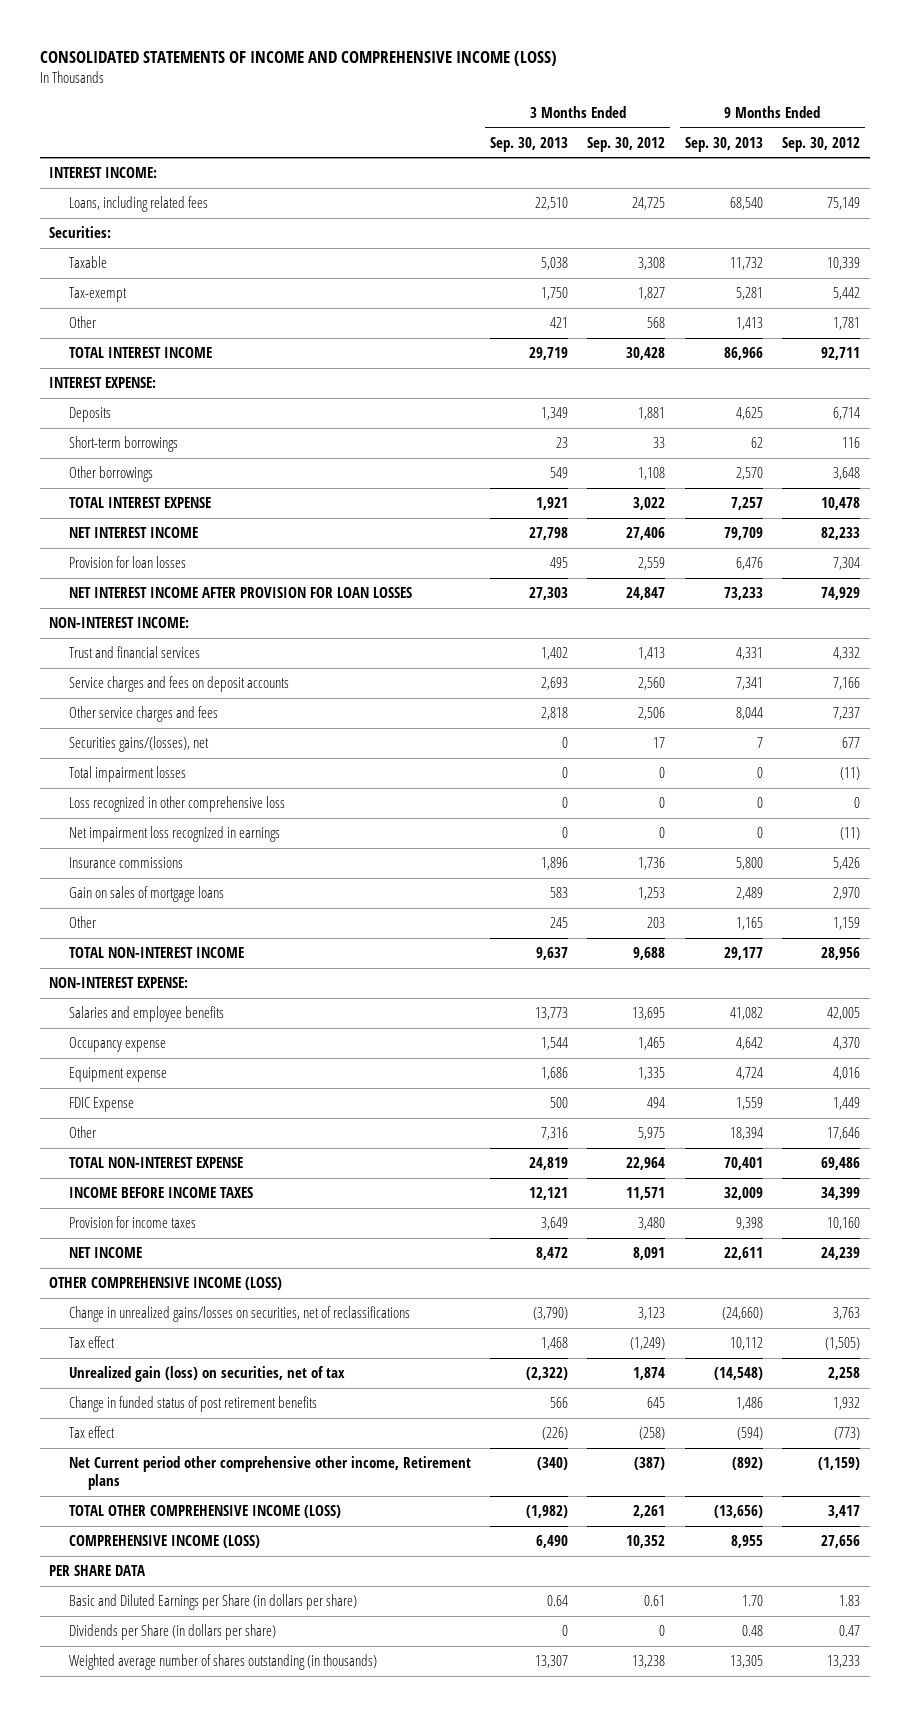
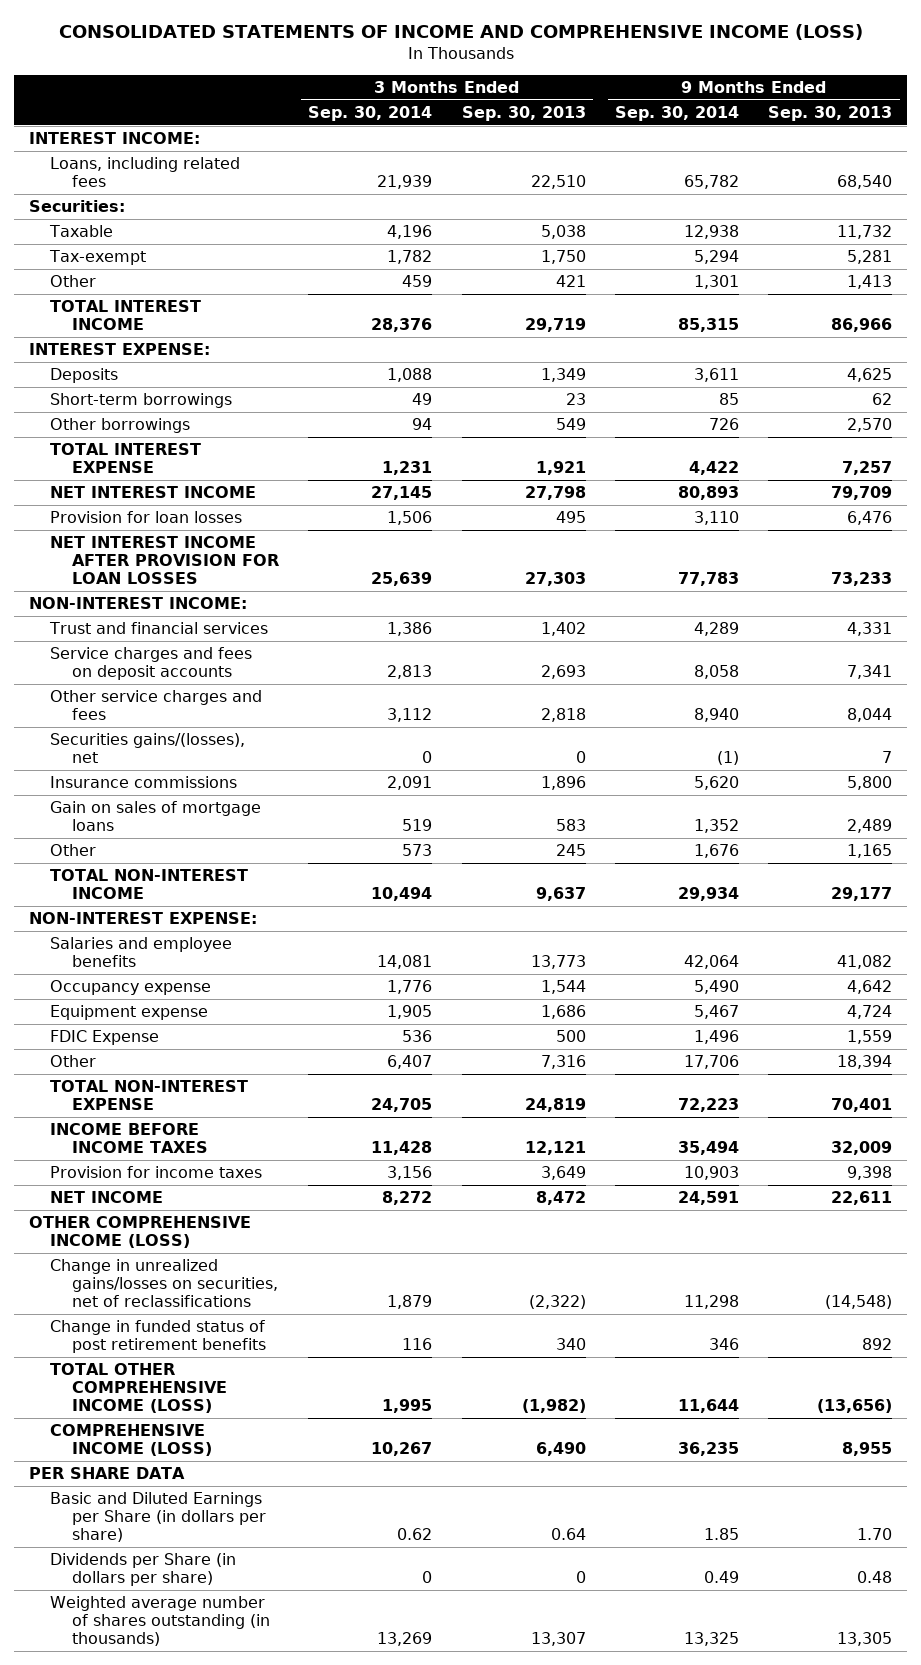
[587,136,666,152] Sep. 30, 2012 -> none
[781,136,860,152] Sep. 30, 2012 -> none
none -> [308,105,433,121] Sep. 30, 2014
none -> [614,105,739,121] Sep. 30, 2014
[68,766,186,783] Total impairment losses -> none
[68,796,285,813] Loss recognized in other comprehensive loss -> none
[68,826,280,843] Net impairment loss recognized in earnings -> none
[68,1336,115,1349] Tax effect -> none
[68,1366,345,1383] Unrealized gain (loss) on securities, net of tax -> none
[68,1426,115,1439] Tax effect -> none
[68,1456,471,1491] Net Current period other comprehensive other income, Retirement plans -> none
[533,1307,569,1321] (3,790) -> [528,1295,586,1310] (2,322)
[721,1307,763,1321] (24,660) -> [825,1295,893,1310] (14,548)
[550,1397,569,1409] 566 -> [555,1338,586,1351] 340
[735,1397,763,1411] 1,486 -> [862,1338,893,1351] 892

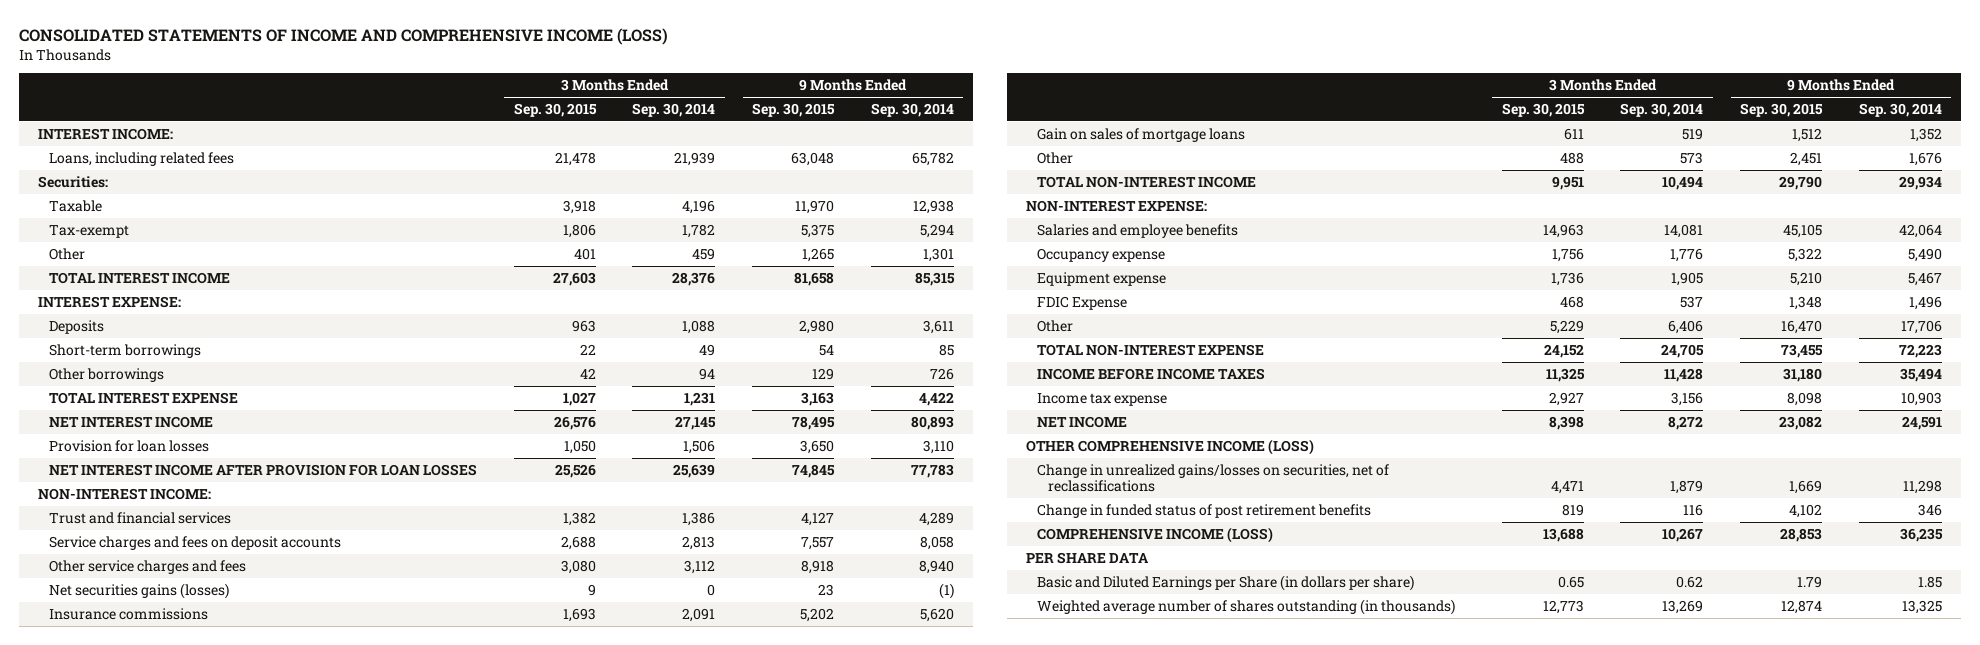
[461,105,586,121] Sep. 30, 2013 -> none
[768,105,893,121] Sep. 30, 2013 -> none
none -> [513,102,597,117] Sep. 30, 2015
none -> [752,102,836,117] Sep. 30, 2015
[50,733,246,764] Securities gains/(losses), net -> [48,582,229,599] Net securities gains (losses)
[402,1030,433,1043] 536 -> [1680,295,1704,308] 537
[387,1055,433,1070] 6,407 -> [1668,319,1704,334] 6,406
[50,1166,263,1179] Provision for income taxes -> [1036,392,1167,406] Income tax expense
[50,1363,227,1414] TOTAL OTHER COMPREHENSIVE INCOME (LOSS) -> none
[50,1553,237,1587] Dividends per Share (in dollars per share) -> none

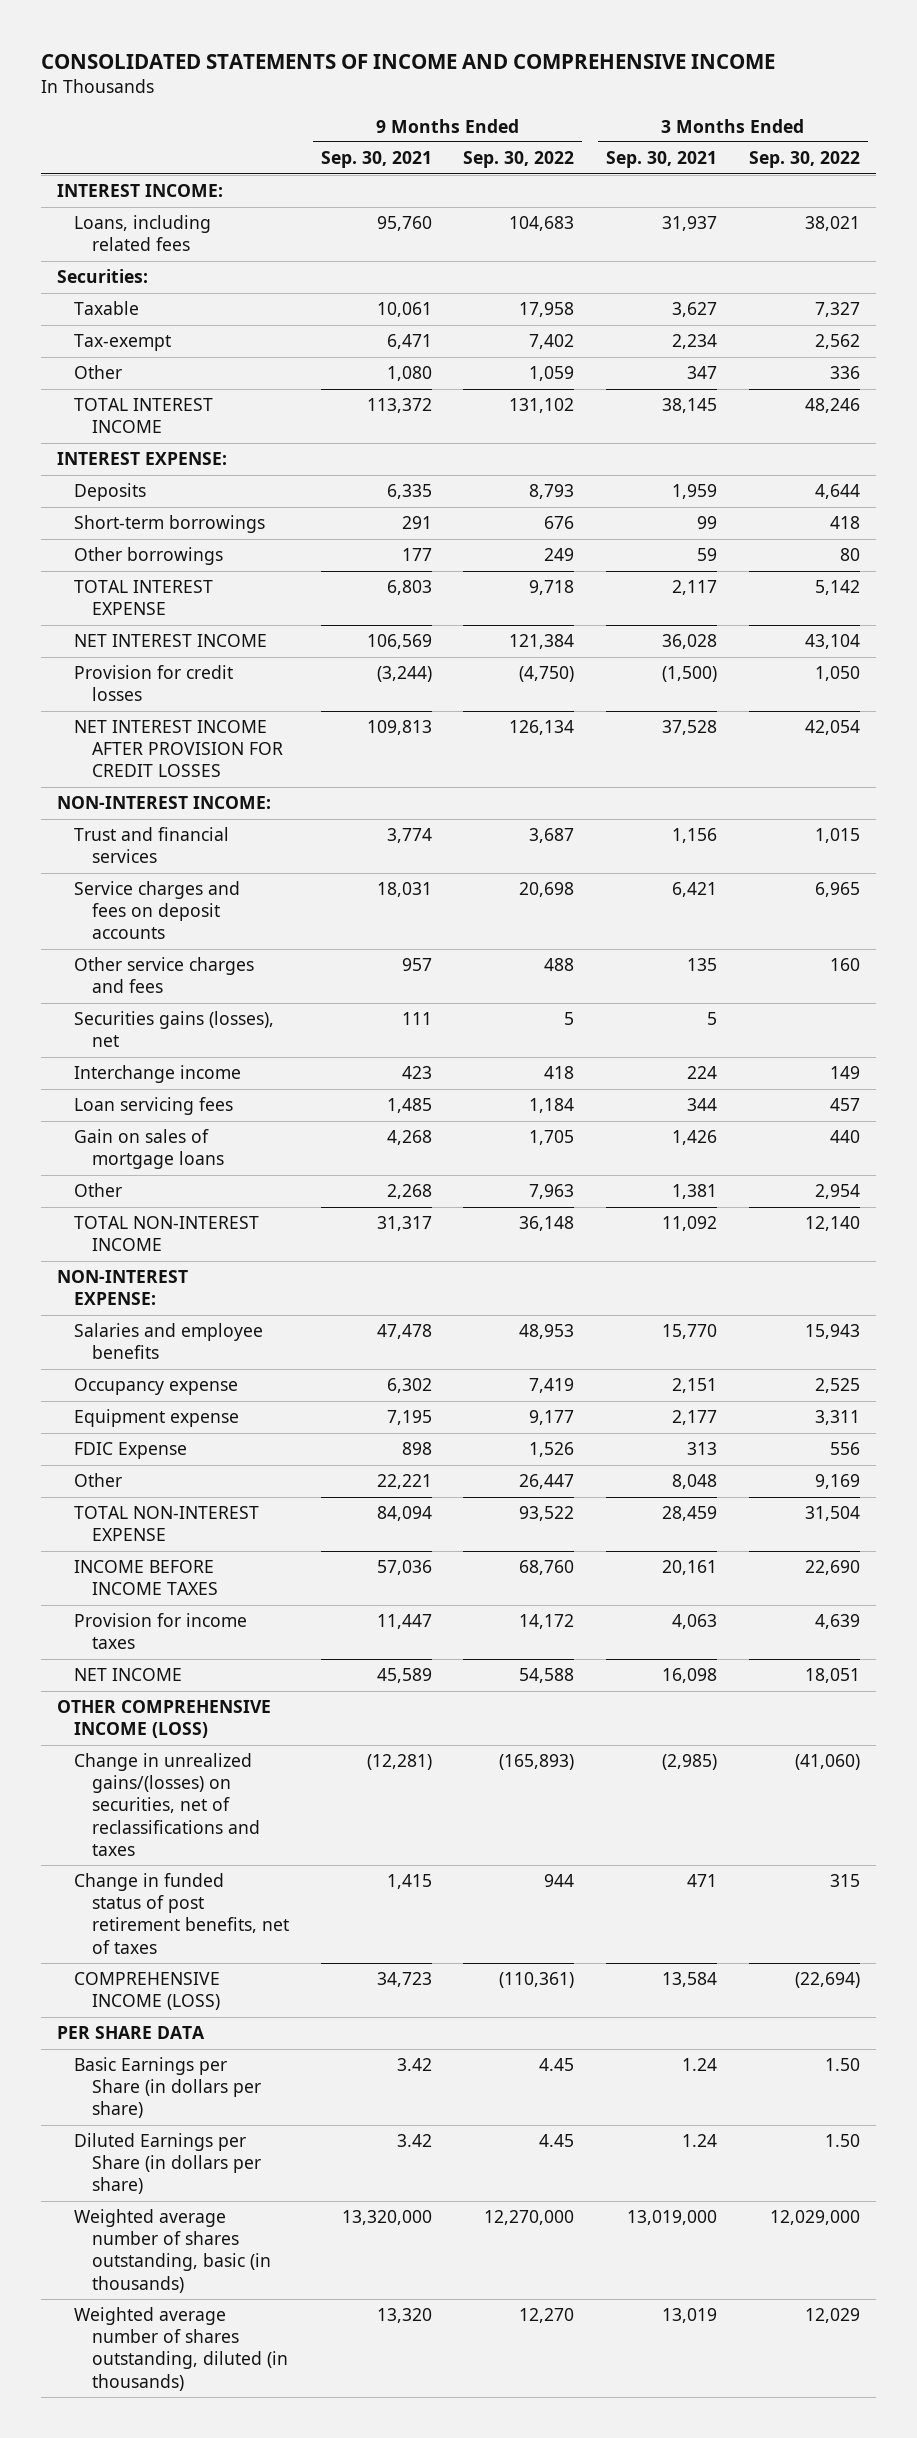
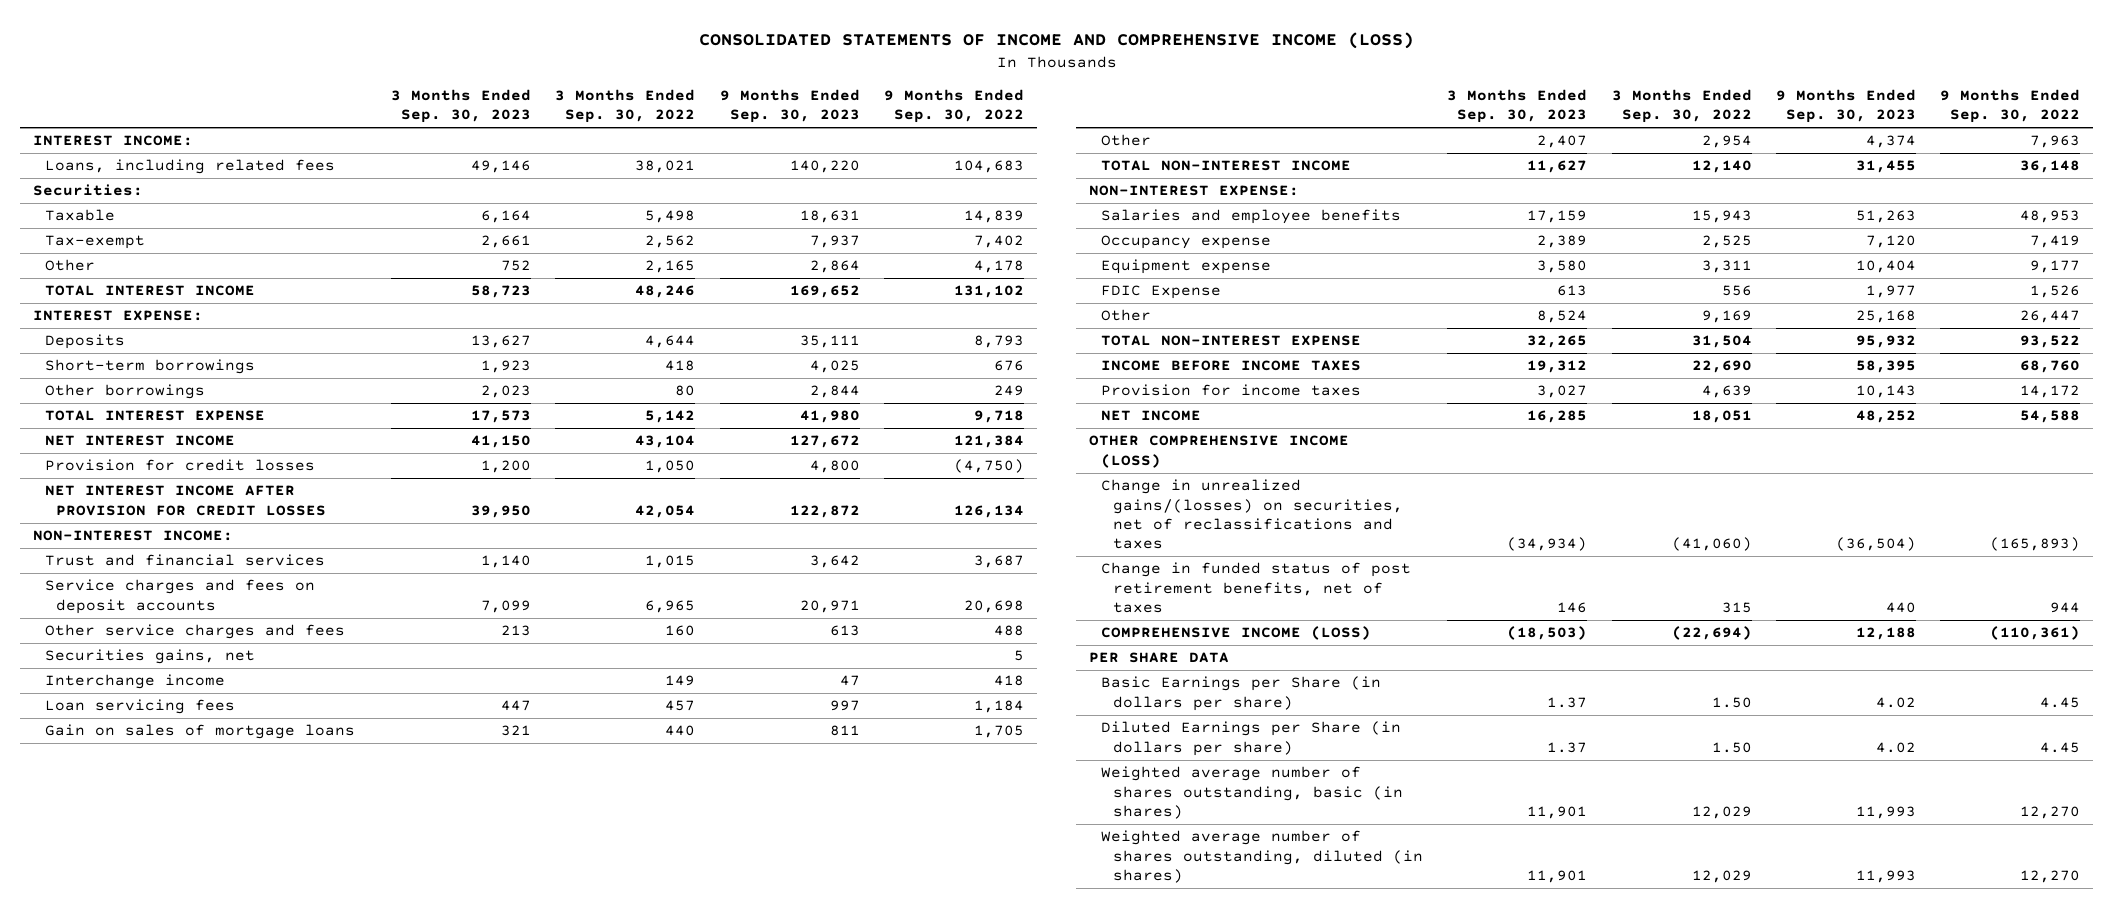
[41,53,776,69] CONSOLIDATED STATEMENTS OF INCOME AND COMPREHENSIVE INCOME -> [698,32,1414,50] CONSOLIDATED STATEMENTS OF INCOME AND COMPREHENSIVE INCOME (LOSS)
[320,151,432,169] Sep. 30, 2021 -> none
[606,151,718,169] Sep. 30, 2021 -> none
none -> [390,88,531,124] 3 Months Ended Sep. 30, 2023
none -> [719,88,860,124] 9 Months Ended Sep. 30, 2023
[519,302,575,318] 17,958 -> [964,210,1025,224] 14,839
[815,302,861,318] 7,327 -> [645,210,696,224] 5,498
[529,366,575,382] 1,059 -> [974,260,1025,274] 4,178
[830,366,861,380] 336 -> [645,260,696,274] 2,165
[74,1011,275,1048] Securities gains (losses), net -> [44,649,255,665] Securities gains, net
[74,2209,271,2293] Weighted average number of shares outstanding, basic (in thousands) -> [1100,766,1403,819] Weighted average number of shares outstanding, basic (in shares)
[484,2210,575,2226] 12,270,000 -> [2020,805,2081,819] 12,270
[770,2210,861,2226] 12,029,000 -> [1691,805,1752,819] 12,029
[74,2307,288,2391] Weighted average number of shares outstanding, diluted (in thousands) -> [1100,830,1423,883] Weighted average number of shares outstanding, diluted (in shares)

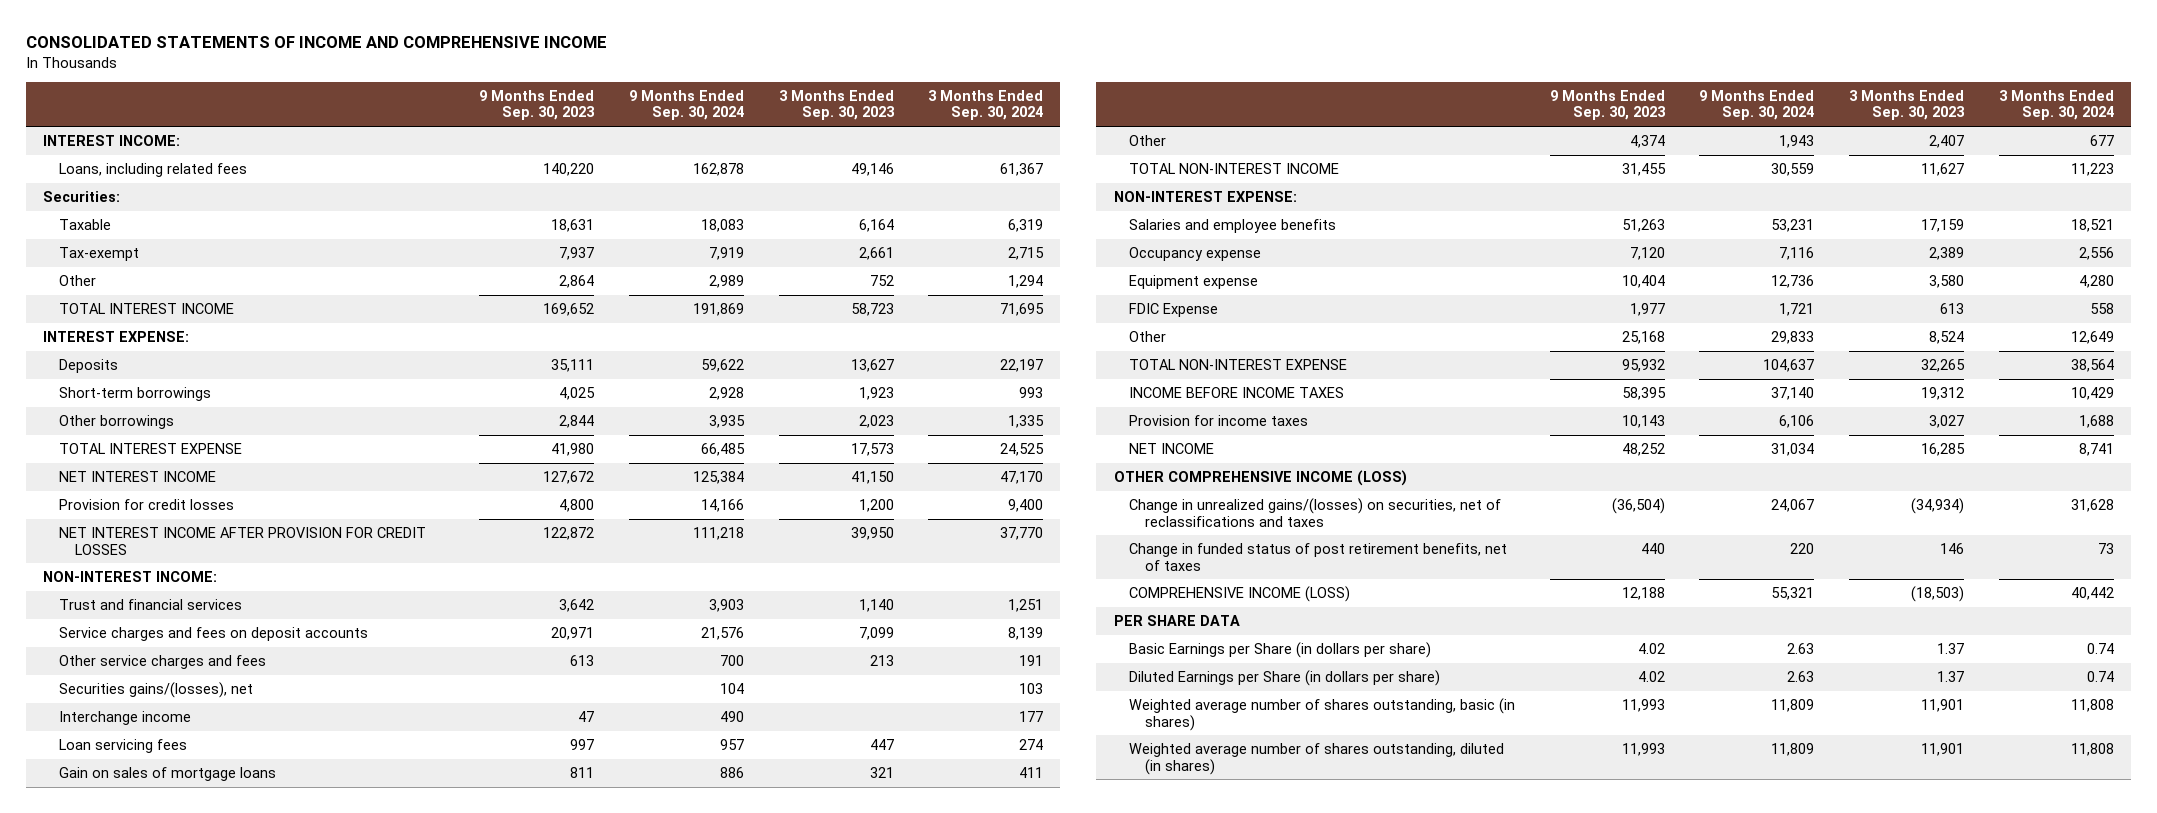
[698,32,1414,50] CONSOLIDATED STATEMENTS OF INCOME AND COMPREHENSIVE INCOME (LOSS) -> [25,36,607,49] CONSOLIDATED STATEMENTS OF INCOME AND COMPREHENSIVE INCOME
[555,88,696,124] 3 Months Ended Sep. 30, 2022 -> none
[884,88,1025,124] 9 Months Ended Sep. 30, 2022 -> none
none -> [629,89,745,121] 9 Months Ended Sep. 30, 2024
none -> [928,89,1044,121] 3 Months Ended Sep. 30, 2024
[44,649,255,665] Securities gains, net -> [58,681,253,698] Securities gains/(losses), net

